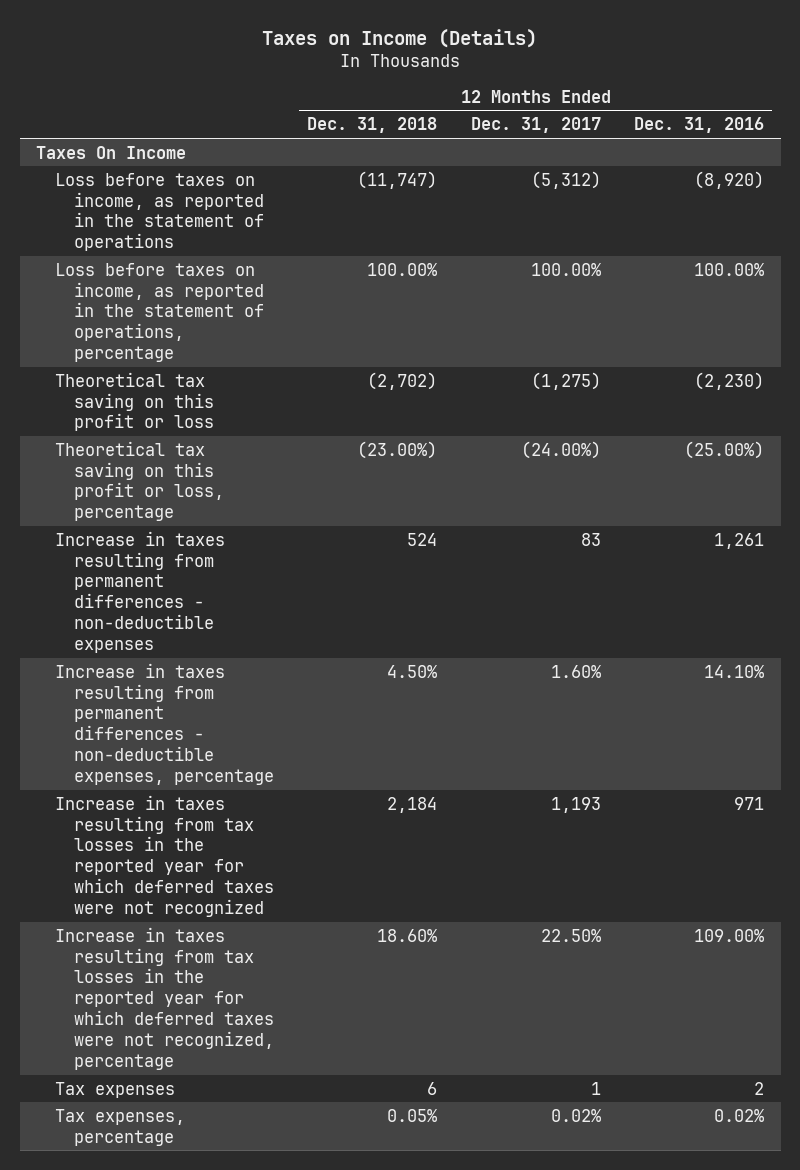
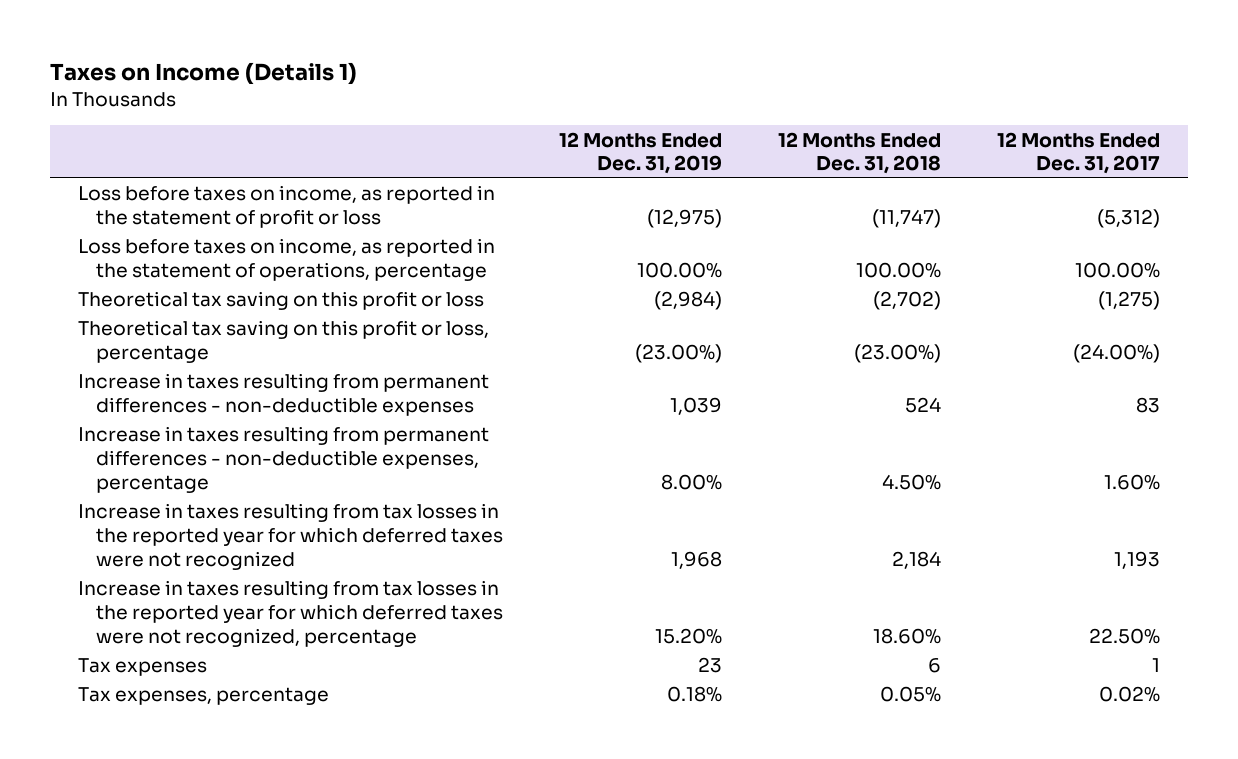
[262,29,538,49] Taxes on Income (Details) -> [50,61,358,85] Taxes on Income (Details 1)
[633,117,764,134] Dec. 31, 2016 -> none
none -> [558,131,722,175] 12 Months Ended Dec. 31, 2019
[36,145,187,159] Taxes On Income -> none
[55,172,264,252] Loss before taxes on income, as reported in the statement of operations -> [78,185,496,229] Loss before taxes on income, as reported in the statement of profit or loss

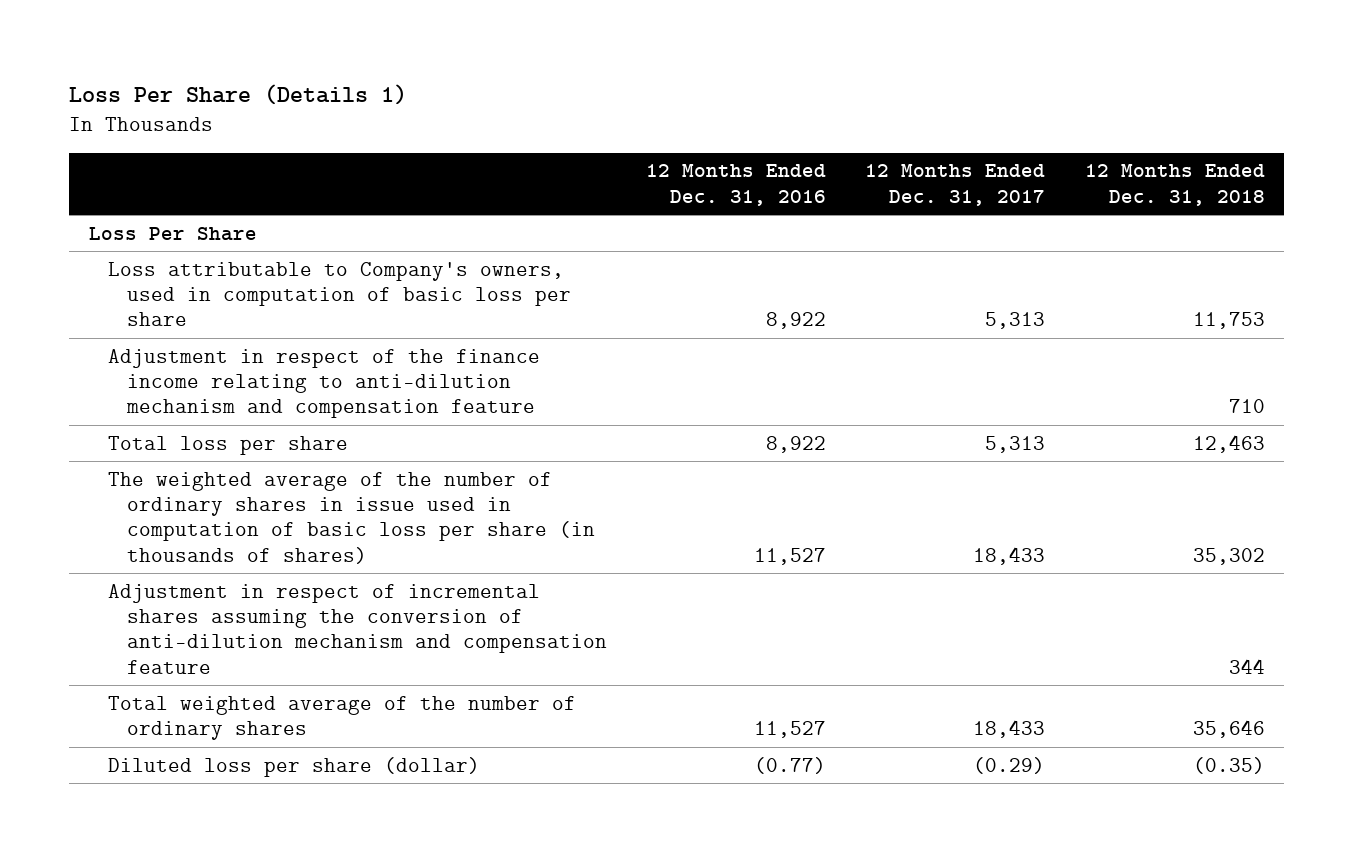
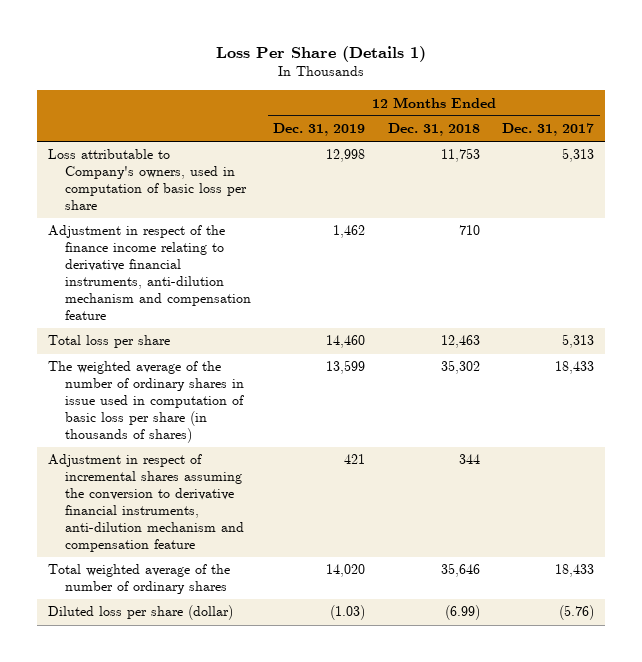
[646,164,827,206] 12 Months Ended Dec. 31, 2016 -> none
none -> [273,123,366,137] Dec. 31, 2019
[88,226,257,241] Loss Per Share -> none
[107,348,540,419] Adjustment in respect of the finance income relating to anti-dilution mechanism and compensation feature -> [48,225,252,321] Adjustment in respect of the finance income relating to derivative financial instruments, anti-dilution mechanism and compensation feature
[107,583,607,674] Adjustment in respect of incremental shares assuming the conversion of anti-dilution mechanism and compensation feature -> [48,454,245,553] Adjustment in respect of incremental shares assuming the conversion to derivative financial instruments, anti-dilution mechanism and compensation feature
[973,756,1046,774] (0.29) -> [559,605,595,621] (5.76)
[1192,756,1265,774] (0.35) -> [444,605,480,621] (6.99)

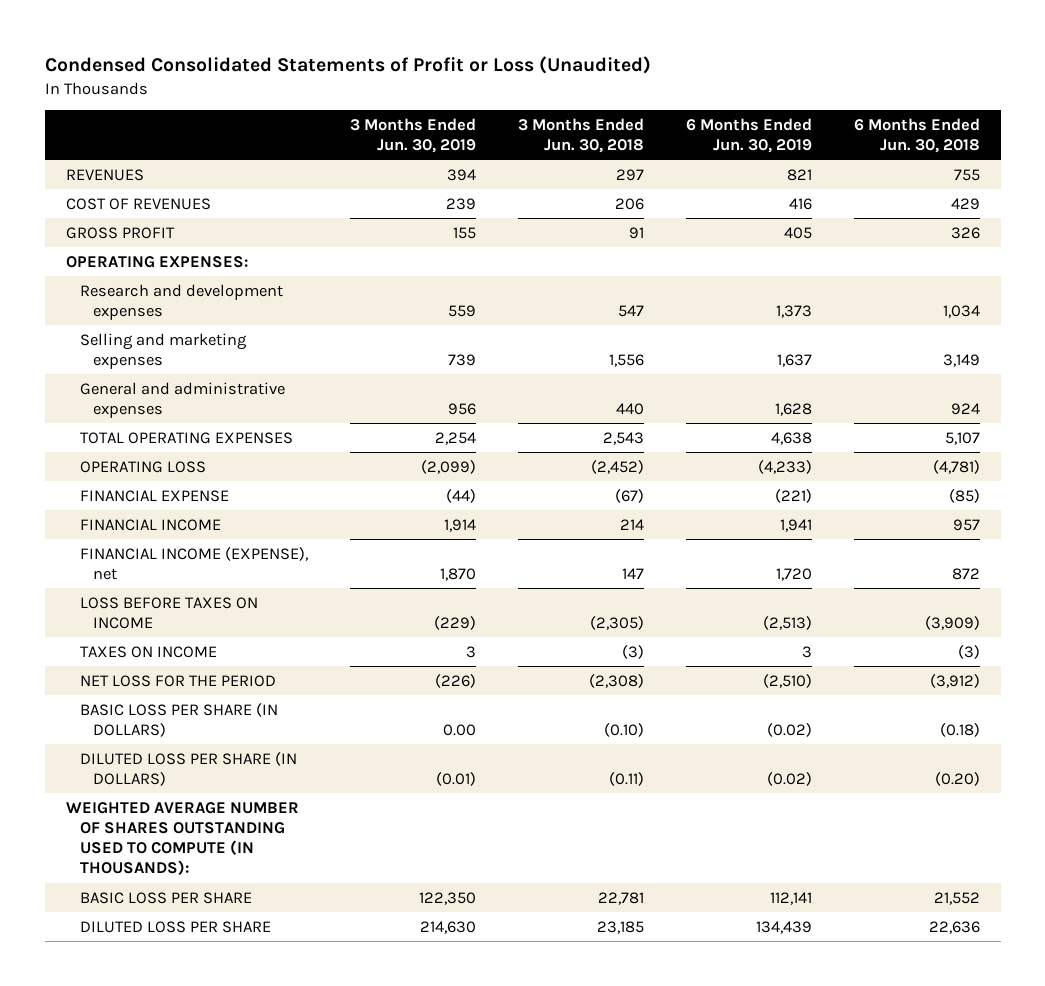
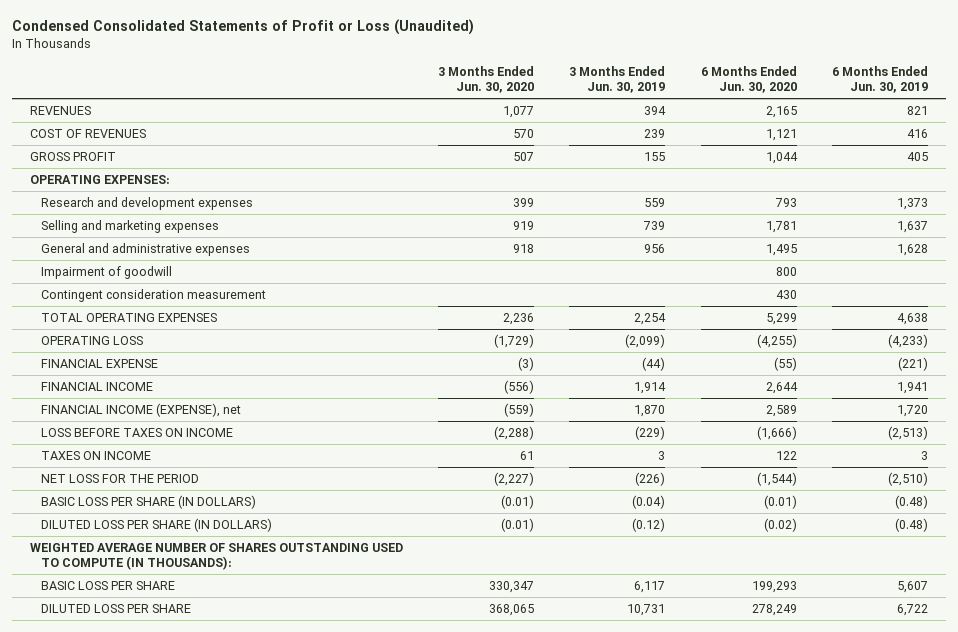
[517,118,644,154] 3 Months Ended Jun. 30, 2018 -> none
[853,118,980,154] 6 Months Ended Jun. 30, 2018 -> none
none -> [438,65,535,94] 3 Months Ended Jun. 30, 2020
none -> [700,65,797,94] 6 Months Ended Jun. 30, 2020
none -> [40,265,172,279] Impairment of goodwill
none -> [40,288,266,302] Contingent consideration measurement
[442,723,476,736] 0.00 -> [632,494,666,509] (0.04)
[766,722,812,737] (0.02) -> [895,494,929,509] (0.48)
[435,771,476,786] (0.01) -> [632,517,666,532] (0.12)
[766,771,812,786] (0.02) -> [895,517,929,532] (0.48)
[418,891,476,905] 122,350 -> [634,580,666,593] 6,117
[769,891,812,905] 112,141 -> [897,580,929,593] 5,607
[419,920,476,934] 214,630 -> [627,603,666,616] 10,731
[755,920,812,934] 134,439 -> [897,603,929,616] 6,722

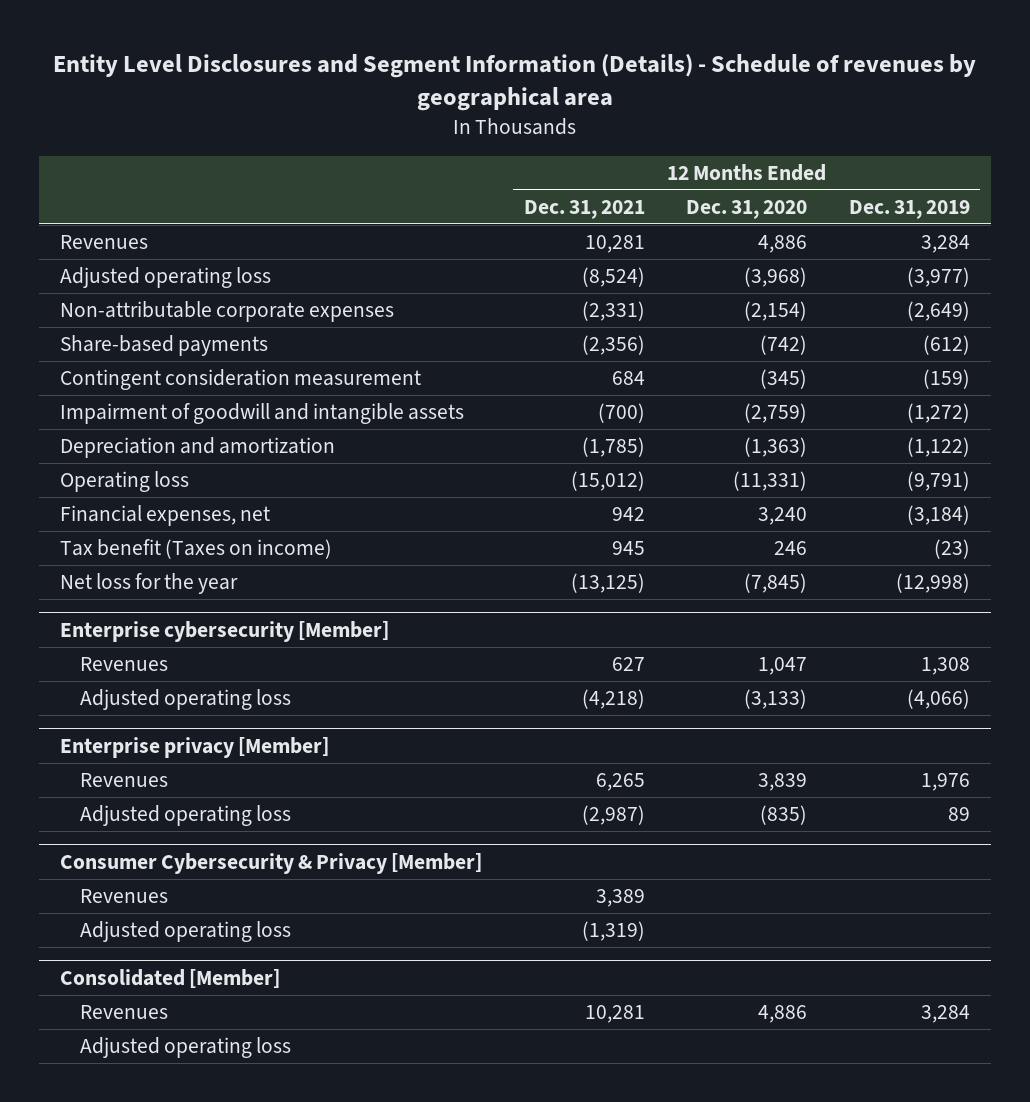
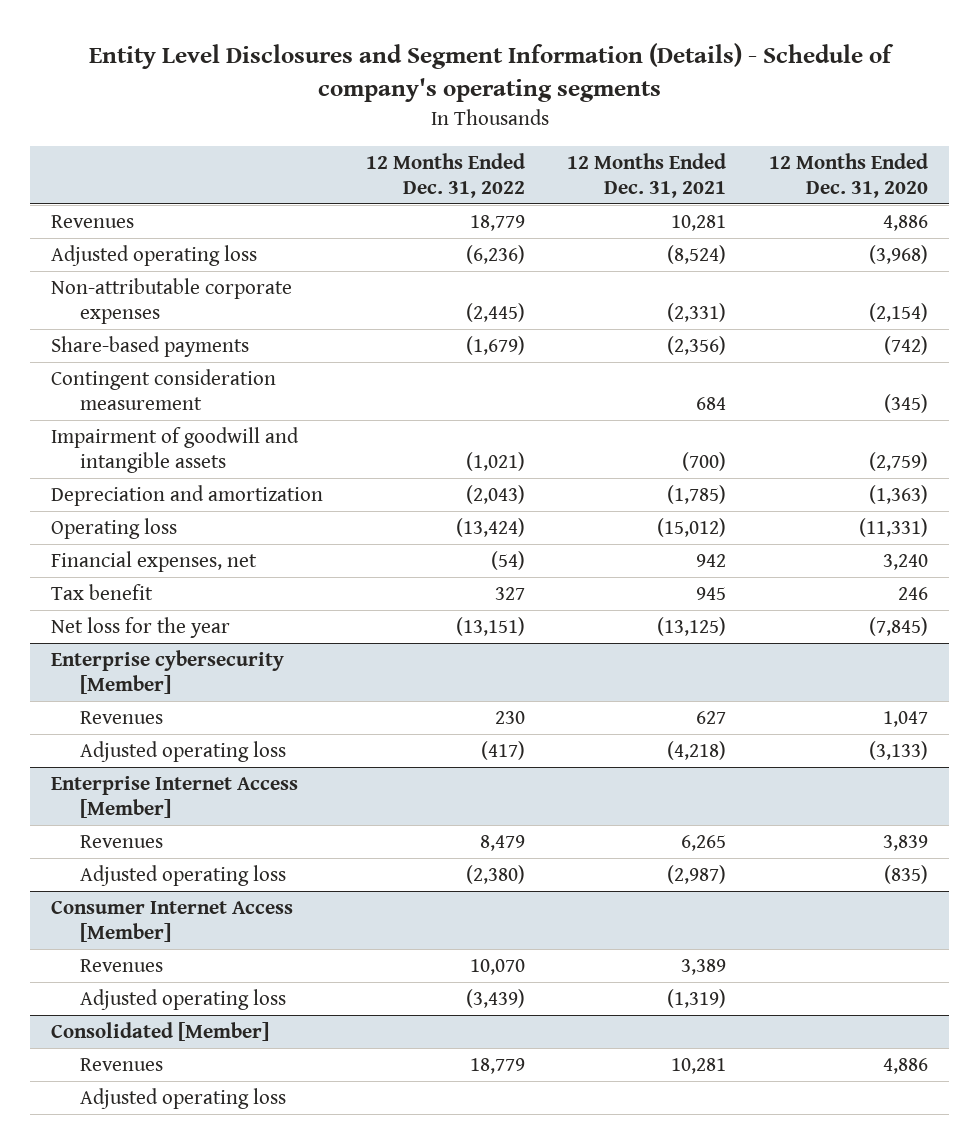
[52,54,976,112] Entity Level Disclosures and Segment Information (Details) - Schedule of revenues by geographical area -> [88,42,894,102] Entity Level Disclosures and Segment Information (Details) - Schedule of company's operating segments
[848,199,970,219] Dec. 31, 2019 -> none
none -> [365,152,525,198] 12 Months Ended Dec. 31, 2022
[59,539,332,560] Tax benefit (Taxes on income) -> [51,583,154,600] Tax benefit
[59,736,329,758] Enterprise privacy [Member] -> [51,775,299,818] Enterprise Internet Access [Member]
[59,852,482,874] Consumer Cybersecurity & Privacy [Member] -> [51,900,294,942] Consumer Internet Access [Member]

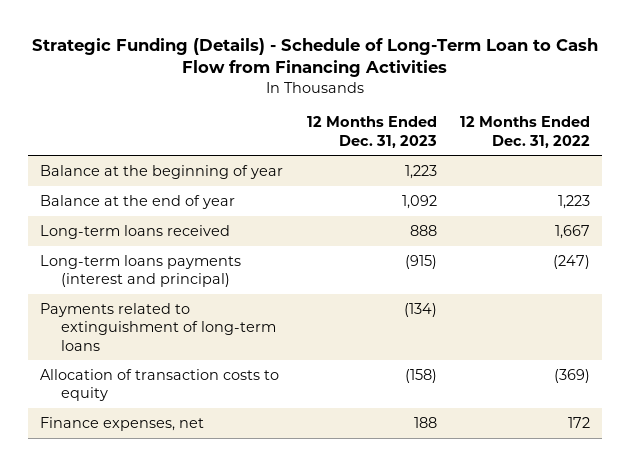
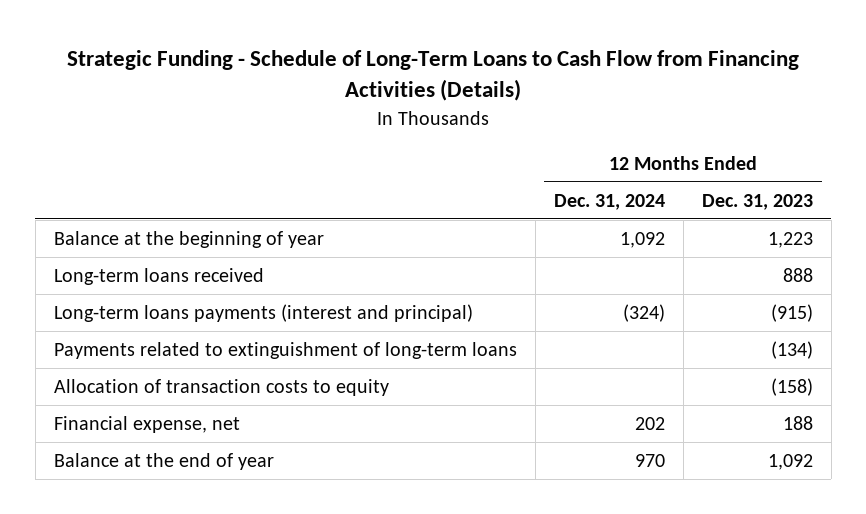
[32,37,599,78] Strategic Funding (Details) - Schedule of Long-Term Loan to Cash Flow from Financing Activities -> [67,50,800,102] Strategic Funding - Schedule of Long-Term Loans to Cash Flow from Financing Activities (Details)
[460,116,591,148] 12 Months Ended Dec. 31, 2022 -> none
none -> [553,193,665,210] Dec. 31, 2024
[40,416,205,431] Finance expenses, net -> [53,416,240,434] Financial expense, net
[40,194,236,209] Balance at the end of year -> [53,453,274,471] Balance at the end of year

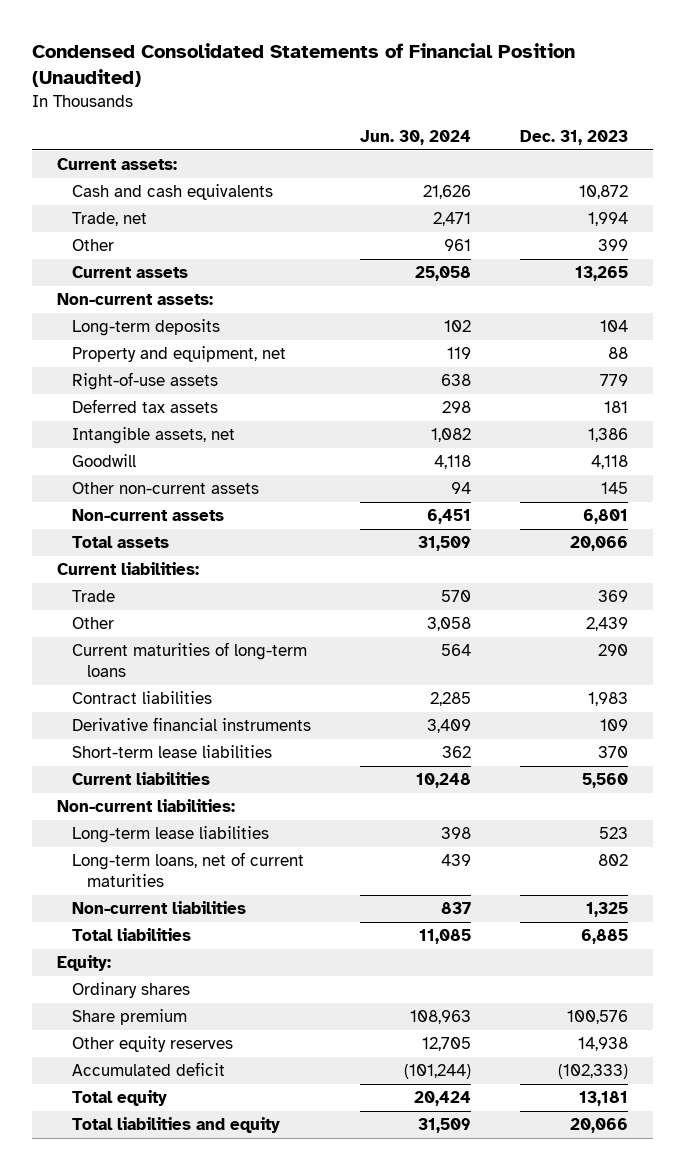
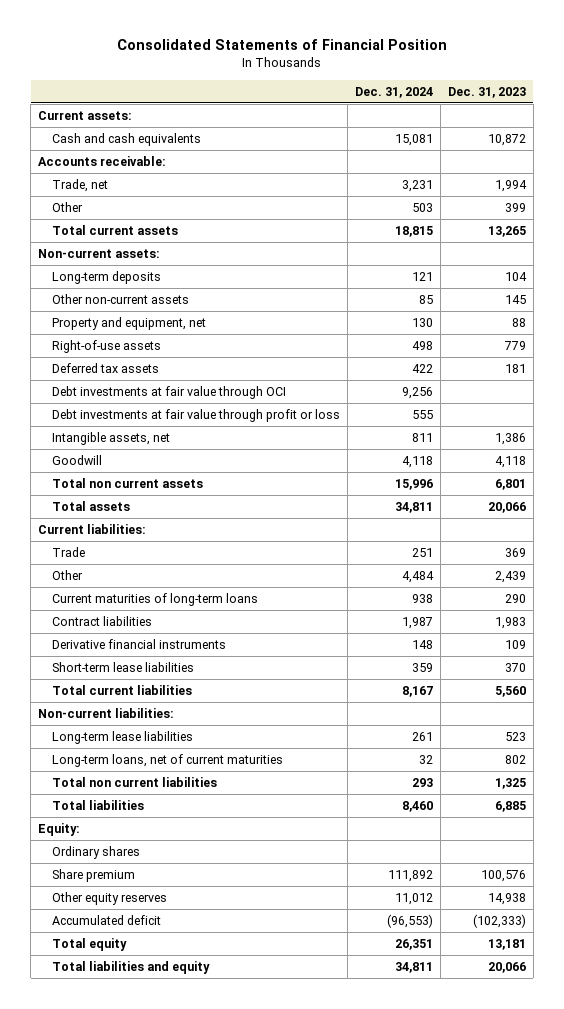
[31,42,575,88] Condensed Consolidated Statements of Financial Position (Unaudited) -> [117,39,448,51] Consolidated Statements of Financial Position
[360,130,472,146] Jun. 30, 2024 -> none
none -> [354,86,433,98] Dec. 31, 2024
none -> [38,155,167,166] Accounts receivable:
[71,265,188,278] Current assets -> [52,224,179,235] Total current assets
[71,481,259,494] Other non-current assets -> [52,293,190,304] Other non-current assets
none -> [52,385,287,399] Debt investments at fair value through OCI
none -> [52,408,341,422] Debt investments at fair value through profit or loss
[71,508,224,521] Non-current assets -> [52,477,204,488] Total non current assets
[71,771,210,785] Current liabilities -> [52,684,193,695] Total current liabilities
[71,900,246,914] Non-current liabilities -> [52,776,218,787] Total non current liabilities

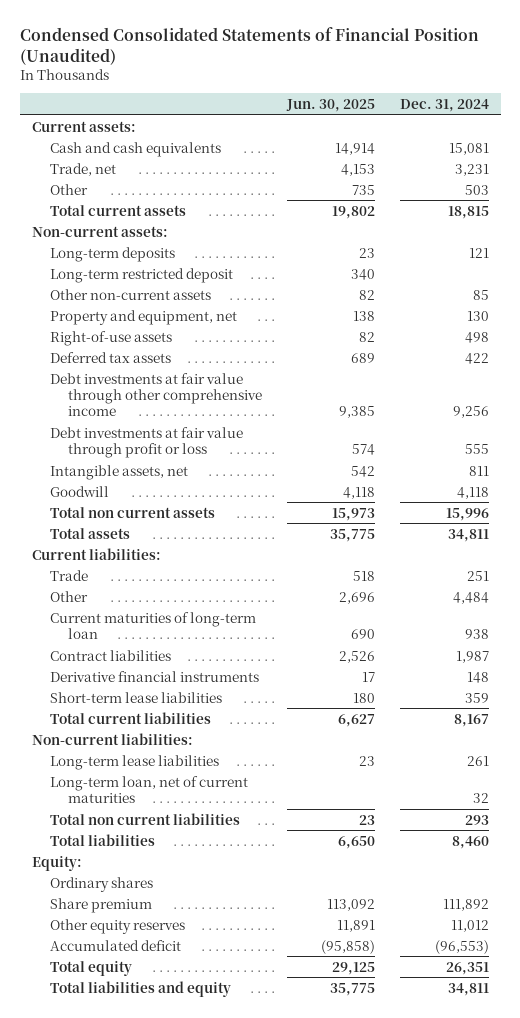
[117,39,448,51] Consolidated Statements of Financial Position -> [19,26,479,65] Condensed Consolidated Statements of Financial Position (Unaudited)
[447,86,526,98] Dec. 31, 2023 -> none
none -> [285,99,375,113] Jun. 30, 2025
[38,155,167,166] Accounts receivable: -> none
none -> [50,267,234,283] Long-term restricted deposit
[52,385,287,399] Debt investments at fair value through OCI -> [50,372,263,416] Debt investments at fair value through other comprehensive income
[52,592,259,606] Current maturities of long-term loans -> [50,611,257,639] Current maturities of long-term loan
[52,753,284,767] Long-term loans, net of current maturities -> [50,775,249,803] Long-term loan, net of current maturities

